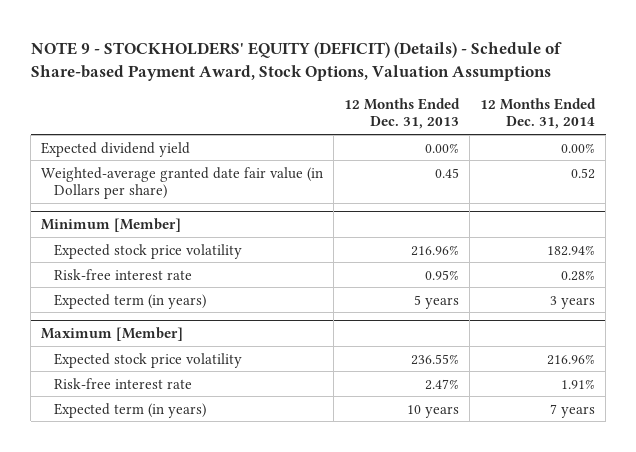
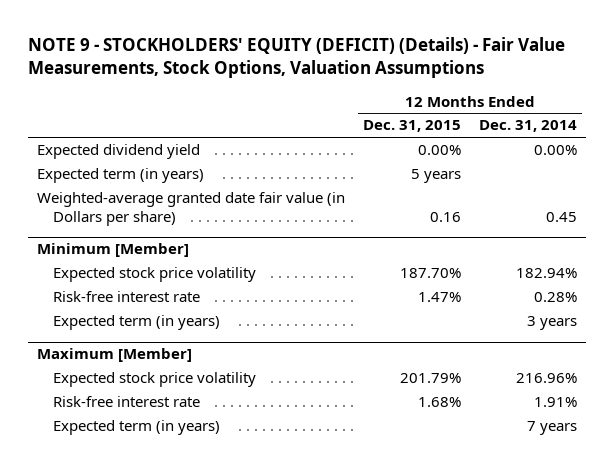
[30,41,562,81] NOTE 9 - STOCKHOLDERS' EQUITY (DEFICIT) (Details) - Schedule of Share-based Payment Award, Stock Options, Valuation Assumptions -> [27,37,565,79] NOTE 9 - STOCKHOLDERS' EQUITY (DEFICIT) (Details) - Fair Value Measurements, Stock Options, Valuation Assumptions
[344,98,461,130] 12 Months Ended Dec. 31, 2013 -> none
none -> [362,120,461,133] Dec. 31, 2015
none -> [36,168,204,184] Expected term (in years)
[571,167,596,179] 0.52 -> [546,211,578,222] 0.45

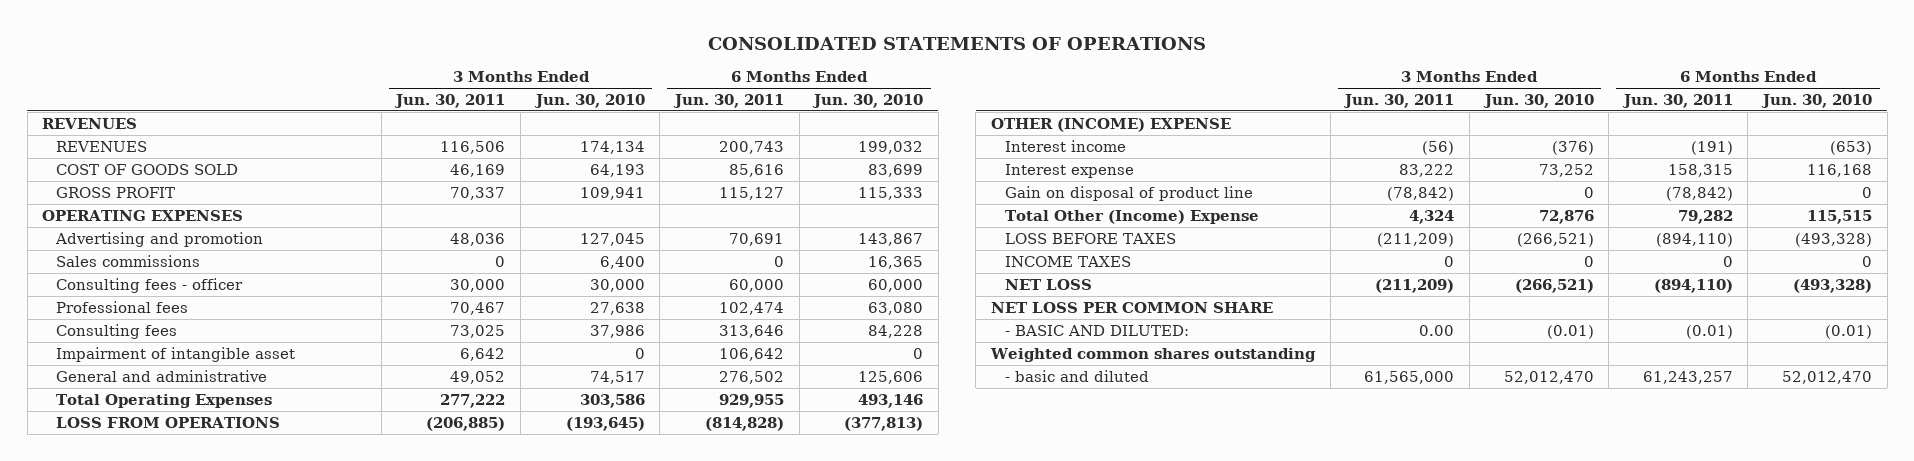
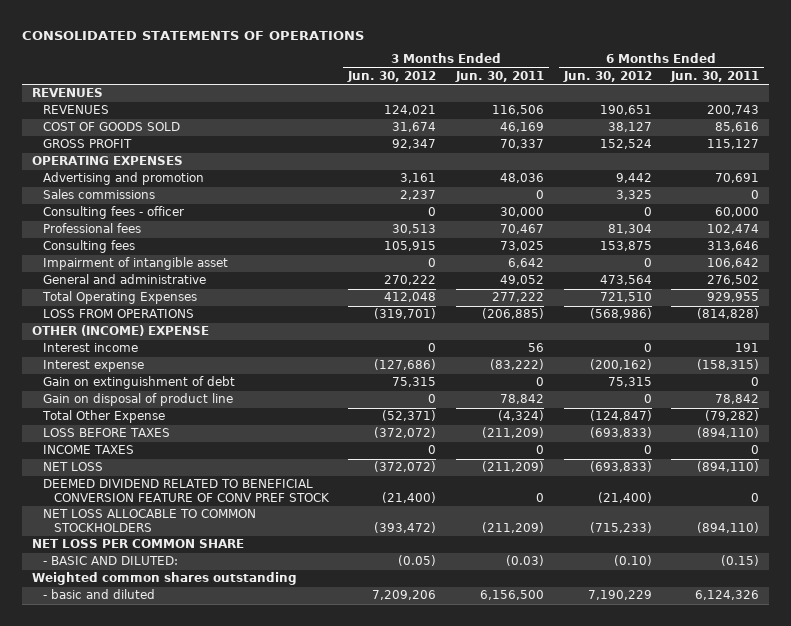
[533,93,645,108] Jun. 30, 2010 -> none
[812,93,924,108] Jun. 30, 2010 -> none
none -> [347,70,437,82] Jun. 30, 2012
none -> [562,70,652,82] Jun. 30, 2012
[1422,140,1455,155] (56) -> [527,343,544,353] 56
[1690,140,1733,155] (191) -> [735,343,760,353] 191
[1399,163,1455,177] 83,222 -> [489,359,544,371] (83,222)
[1667,163,1733,177] 158,315 -> [697,359,760,371] (158,315)
none -> [42,376,235,390] Gain on extinguishment of debt
[1387,186,1455,201] (78,842) -> [499,394,544,405] 78,842
[1665,186,1733,201] (78,842) -> [715,394,760,405] 78,842
[1005,209,1260,224] Total Other (Income) Expense -> [41,410,165,424] Total Other Expense
[1409,209,1455,224] 4,324 -> [497,410,544,422] (4,324)
[1677,209,1733,224] 79,282 -> [705,410,760,422] (79,282)
none -> [42,479,330,502] DEEMED DIVIDEND RELATED TO BENEFICIAL CONVERSION FEATURE OF CONV PREF STOCK
none -> [42,509,256,532] NET LOSS ALLOCABLE TO COMMON STOCKHOLDERS
[1419,324,1455,336] 0.00 -> [505,555,544,567] (0.03)
[1685,324,1733,339] (0.01) -> [721,555,760,567] (0.15)
[1364,370,1455,384] 61,565,000 -> [479,590,544,601] 6,156,500
[1642,370,1733,384] 61,243,257 -> [695,590,760,601] 6,124,326

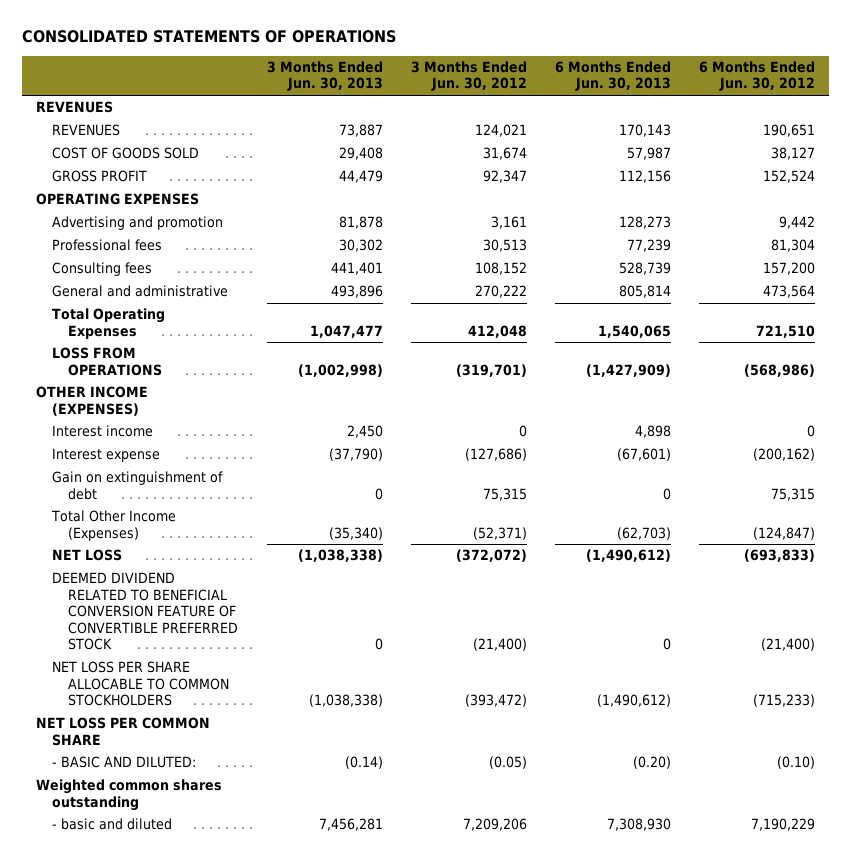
[454,70,544,82] Jun. 30, 2011 -> none
[670,70,760,82] Jun. 30, 2011 -> none
none -> [266,60,383,92] 3 Months Ended Jun. 30, 2013
none -> [555,60,672,92] 6 Months Ended Jun. 30, 2013
[42,189,155,200] Sales commissions -> none
[42,206,184,220] Consulting fees - officer -> none
[42,257,228,271] Impairment of intangible asset -> none
[384,241,437,252] 105,915 -> [474,262,527,276] 108,152
[599,241,652,252] 153,875 -> [763,262,816,276] 157,200
[31,325,209,337] OTHER (INCOME) EXPENSE -> [35,386,148,416] OTHER INCOME (EXPENSES)
[42,393,233,407] Gain on disposal of product line -> none
[42,428,170,438] LOSS BEFORE TAXES -> none
[42,445,134,455] INCOME TAXES -> none
[41,410,165,424] Total Other Expense -> [51,510,177,541] Total Other Income (Expenses)
[42,479,330,502] DEEMED DIVIDEND RELATED TO BENEFICIAL CONVERSION FEATURE OF CONV PREF STOCK -> [52,572,239,651] DEEMED DIVIDEND RELATED TO BENEFICIAL CONVERSION FEATURE OF CONVERTIBLE PREFERRED STOCK
[42,509,256,532] NET LOSS ALLOCABLE TO COMMON STOCKHOLDERS -> [52,661,230,707] NET LOSS PER SHARE ALLOCABLE TO COMMON STOCKHOLDERS

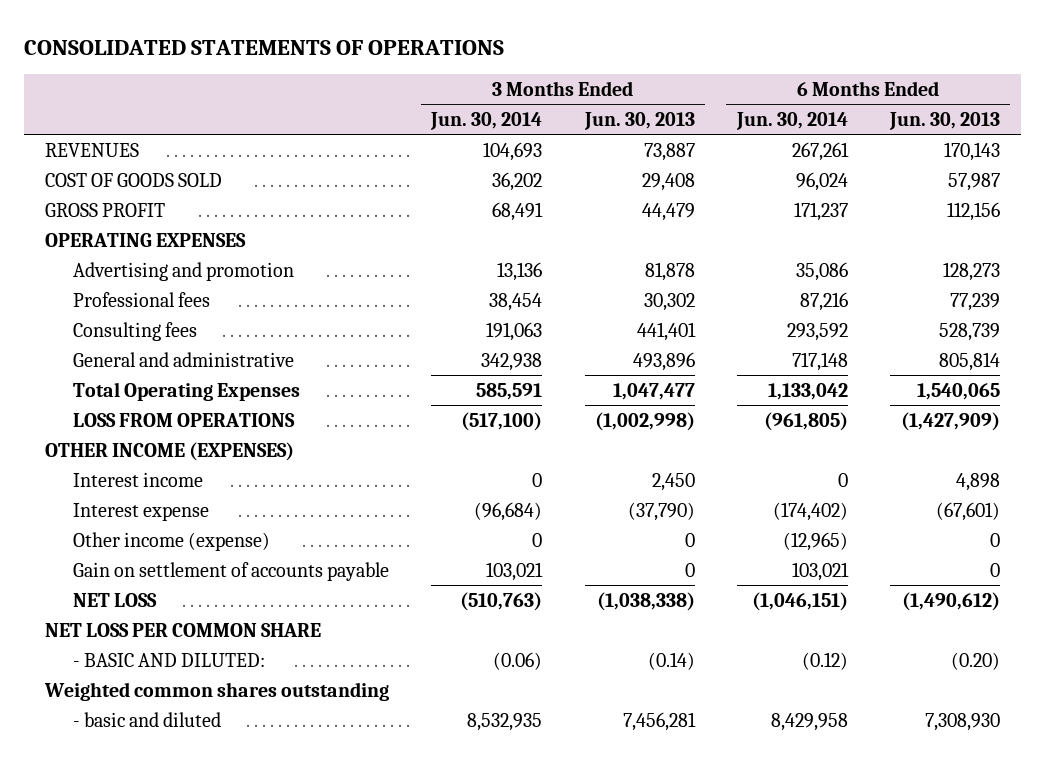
[410,60,527,92] 3 Months Ended Jun. 30, 2012 -> none
[699,60,816,92] 6 Months Ended Jun. 30, 2012 -> none
none -> [430,112,543,131] Jun. 30, 2014
none -> [735,112,848,131] Jun. 30, 2014
[35,101,113,114] REVENUES -> none
[52,471,224,500] Gain on extinguishment of debt -> none
[51,510,177,541] Total Other Income (Expenses) -> [73,531,271,551] Other income (expense)
[328,526,383,540] (35,340) -> [684,532,695,547] 0
[617,526,672,540] (62,703) -> [989,532,1000,547] 0
none -> [73,561,390,581] Gain on settlement of accounts payable
[52,572,239,651] DEEMED DIVIDEND RELATED TO BENEFICIAL CONVERSION FEATURE OF CONVERTIBLE PREFERRED STOCK -> none
[52,661,230,707] NET LOSS PER SHARE ALLOCABLE TO COMMON STOCKHOLDERS -> none

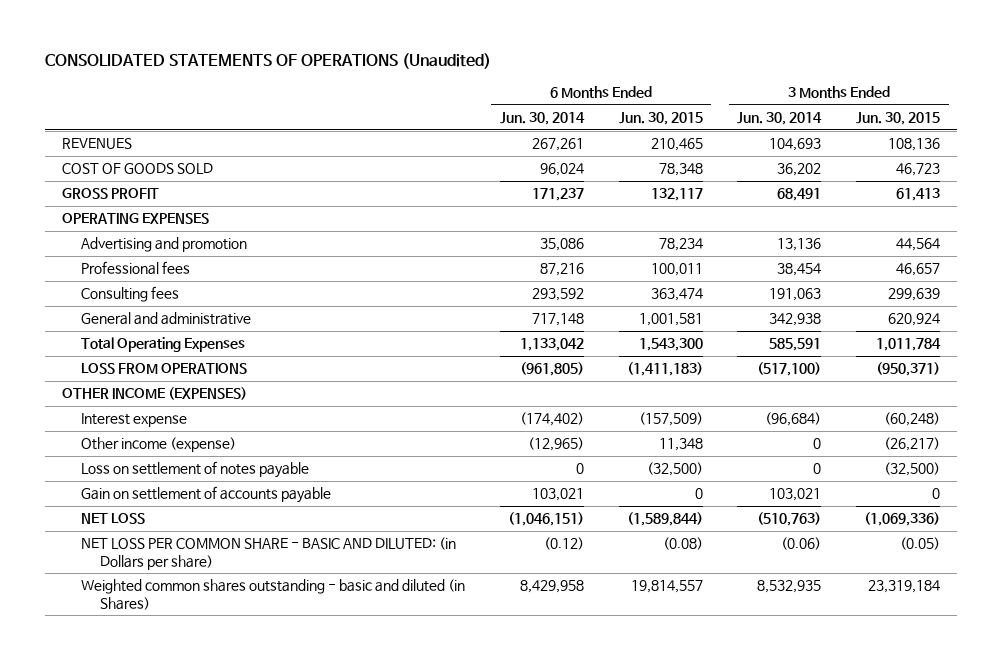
[24,39,505,55] CONSOLIDATED STATEMENTS OF OPERATIONS -> [44,52,491,69] CONSOLIDATED STATEMENTS OF OPERATIONS (Unaudited)
[583,112,695,131] Jun. 30, 2013 -> none
[888,112,1000,131] Jun. 30, 2013 -> none
none -> [618,111,703,125] Jun. 30, 2015
none -> [855,111,940,125] Jun. 30, 2015
[73,471,204,487] Interest income -> none
none -> [81,461,310,479] Loss on settlement of notes payable
[45,622,322,637] NET LOSS PER COMMON SHARE -> none
[44,681,390,701] Weighted common shares outstanding -> none
[73,652,266,667] - BASIC AND DILUTED: -> [81,537,457,570] NET LOSS PER COMMON SHARE - BASIC AND DILUTED: (in Dollars per share)
[73,711,222,727] - basic and diluted -> [81,579,466,610] Weighted common shares outstanding - basic and diluted (in Shares)

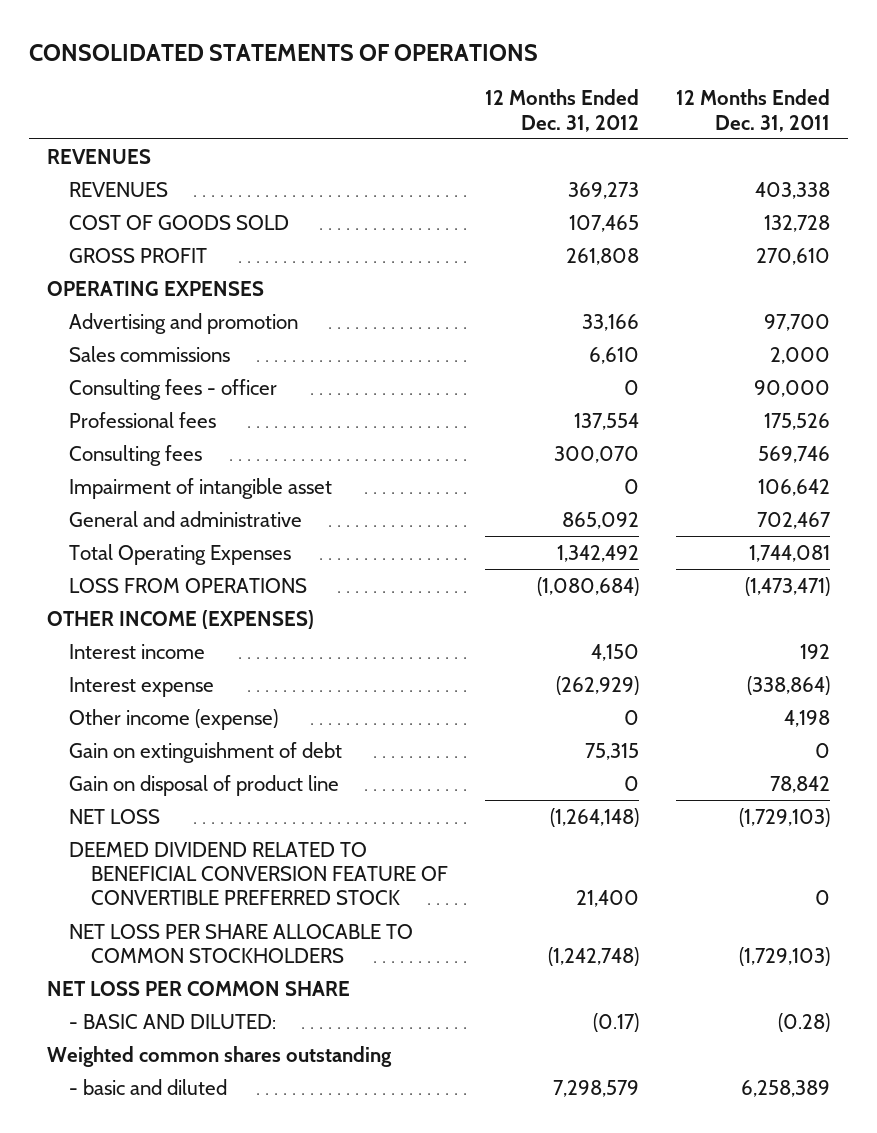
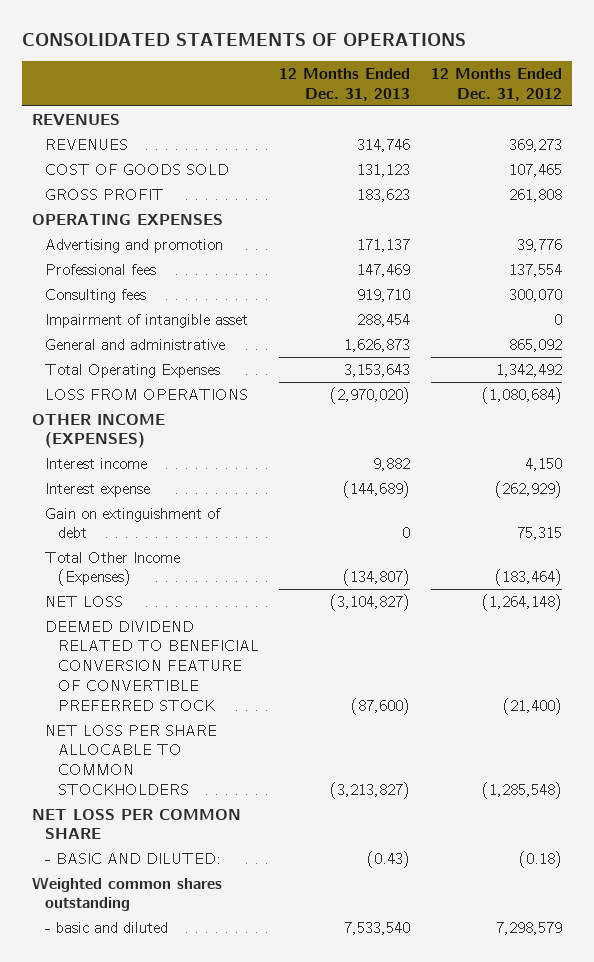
[675,89,830,132] 12 Months Ended Dec. 31, 2011 -> none
none -> [279,67,411,101] 12 Months Ended Dec. 31, 2013
[69,345,231,362] Sales commissions -> none
[69,378,278,400] Consulting fees - officer -> none
[581,313,639,331] 33,166 -> [516,238,562,252] 39,776
[69,708,279,730] Other income (expense) -> none
[69,774,340,796] Gain on disposal of product line -> none
none -> [45,551,181,587] Total Other Income (Expenses)
[575,890,639,908] 21,400 -> [502,697,562,715] (21,400)
[547,946,639,966] (1,242,748) -> [481,782,562,800] (1,285,548)
[592,1012,639,1032] (0.17) -> [518,850,562,868] (0.18)

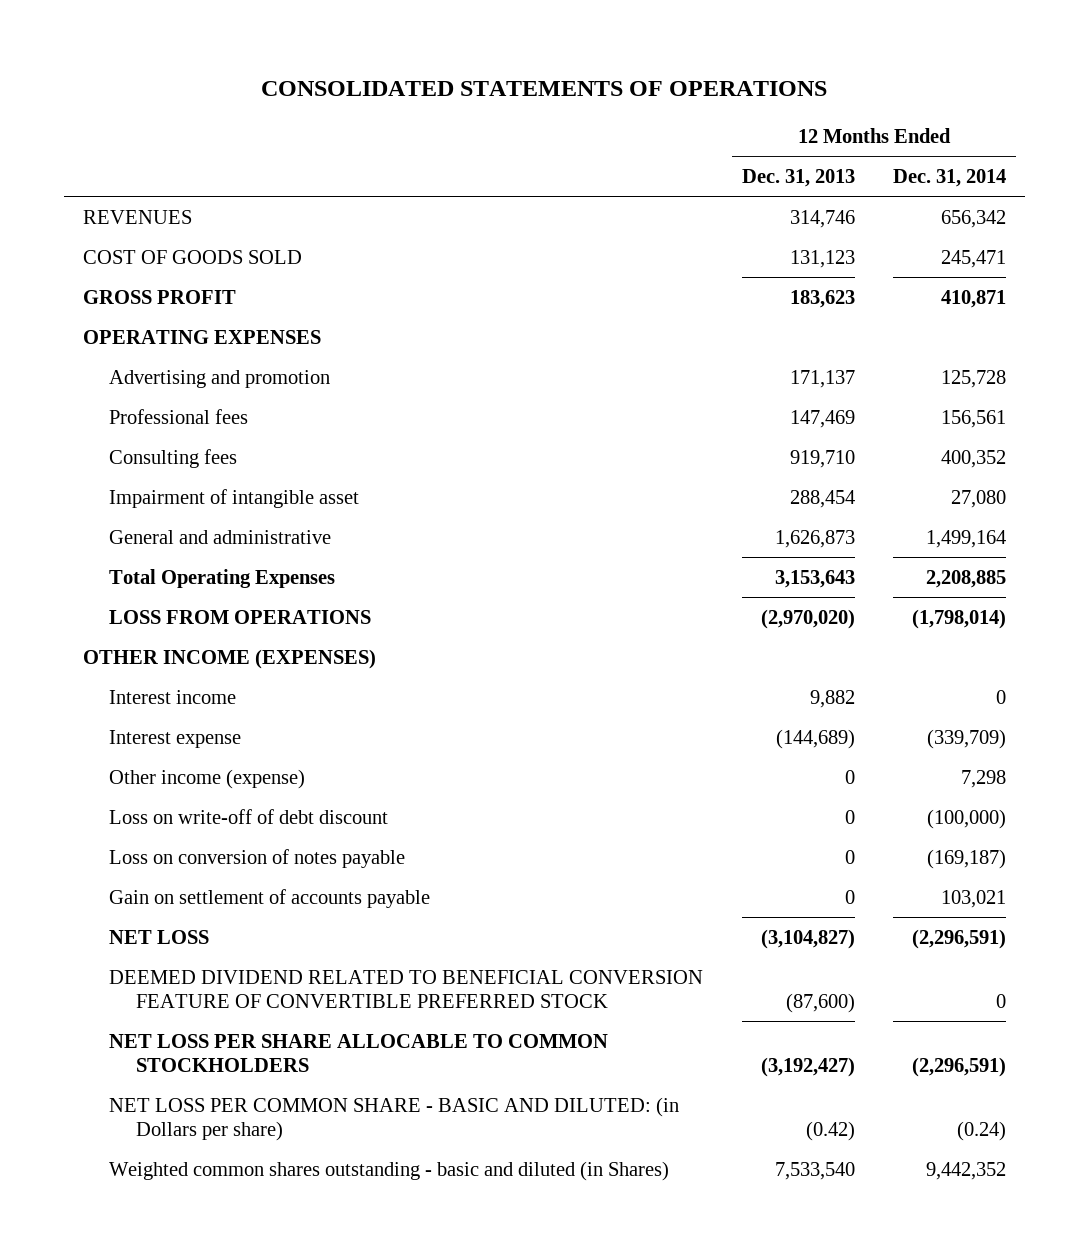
[430,67,562,101] 12 Months Ended Dec. 31, 2012 -> none
none -> [893,169,1007,188] Dec. 31, 2014
[32,113,121,125] REVENUES -> none
[45,551,181,587] Total Other Income (Expenses) -> none
none -> [109,768,306,789] Other income (expense)
[45,507,222,539] Gain on extinguishment of debt -> [109,808,389,824] Loss on write-off of debt discount
none -> [109,848,406,868] Loss on conversion of notes payable
none -> [109,888,431,908] Gain on settlement of accounts payable
[32,808,242,840] NET LOSS PER COMMON SHARE -> none
[32,876,223,912] Weighted common shares outstanding -> none
[330,782,411,800] (3,213,827) -> [760,1056,855,1077] (3,192,427)
[45,852,222,864] - BASIC AND DILUTED: -> [109,1096,680,1141] NET LOSS PER COMMON SHARE - BASIC AND DILUTED: (in Dollars per share)
[367,850,411,868] (0.43) -> [805,1120,855,1141] (0.42)
[45,921,169,933] - basic and diluted -> [109,1160,670,1181] Weighted common shares outstanding - basic and diluted (in Shares)

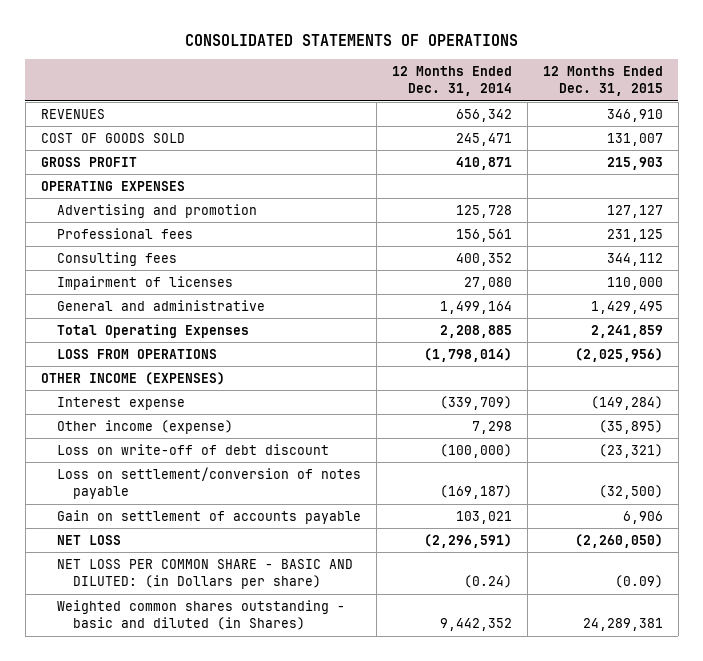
[741,169,855,188] Dec. 31, 2013 -> none
none -> [542,66,663,97] 12 Months Ended Dec. 31, 2015
[109,488,360,508] Impairment of intangible asset -> [56,276,233,291] Impairment of licenses
[109,689,237,704] Interest income -> none
[109,848,406,868] Loss on conversion of notes payable -> [56,467,361,500] Loss on settlement/conversion of notes payable
[109,969,704,1008] DEEMED DIVIDEND RELATED TO BENEFICIAL CONVERSION FEATURE OF CONVERTIBLE PREFERRED STOCK -> none
[109,1033,609,1072] NET LOSS PER SHARE ALLOCABLE TO COMMON STOCKHOLDERS -> none

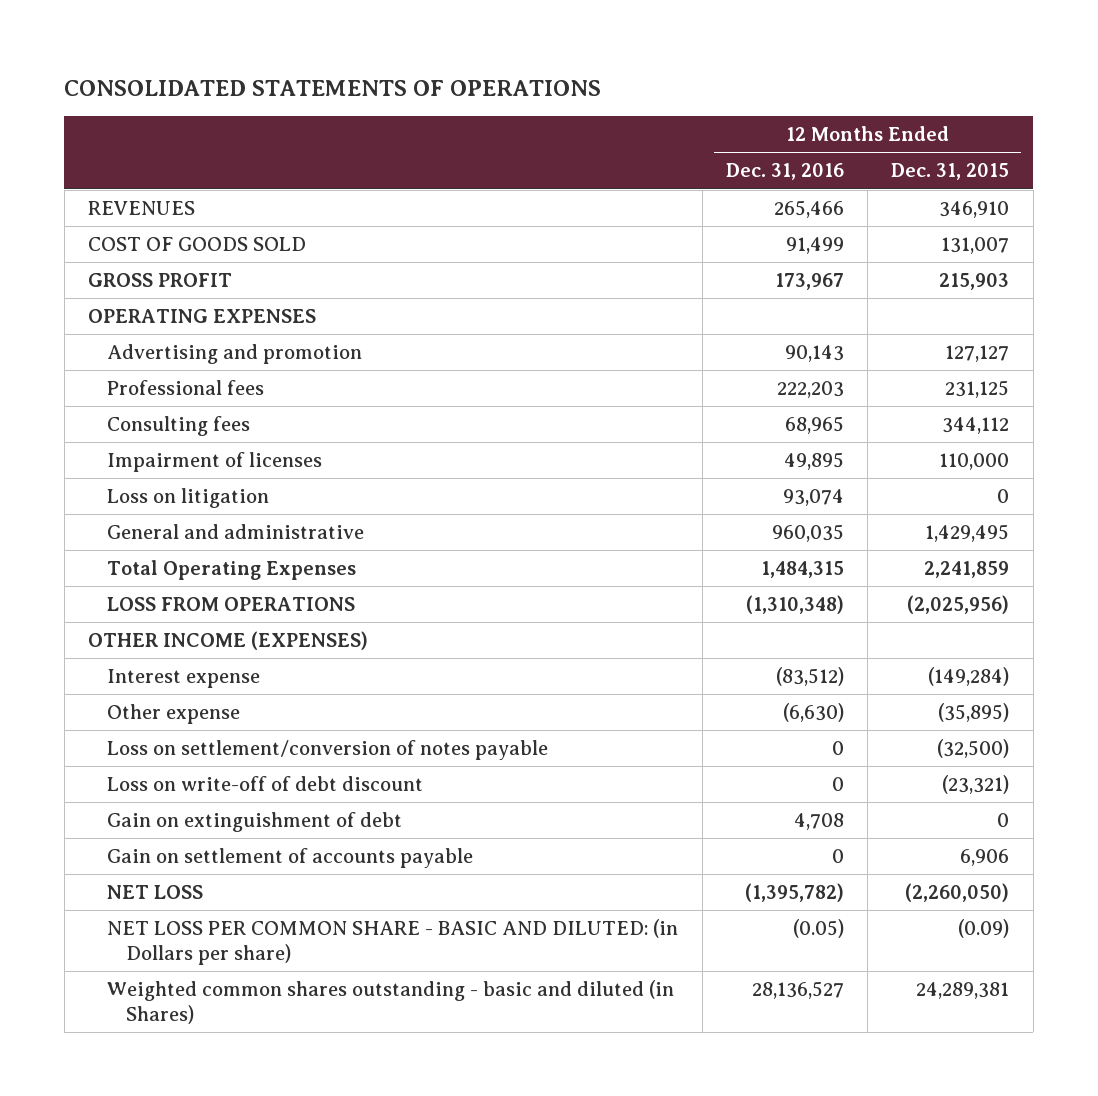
[391,66,512,97] 12 Months Ended Dec. 31, 2014 -> none
none -> [725,163,844,181] Dec. 31, 2016
none -> [107,488,270,509] Loss on litigation
[56,420,233,435] Other income (expense) -> [107,704,241,725] Other expense
[56,444,329,456] Loss on write-off of debt discount -> [107,776,424,792] Loss on write-off of debt discount
none -> [107,812,403,833] Gain on extinguishment of debt

